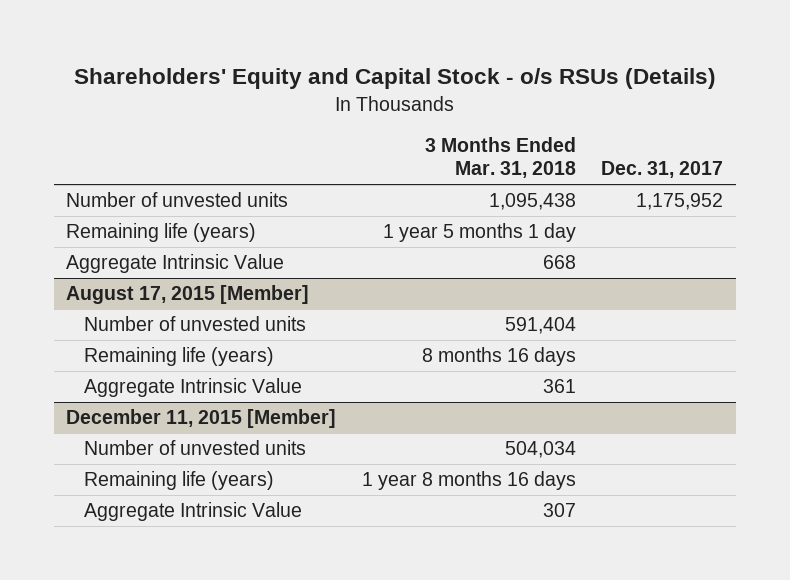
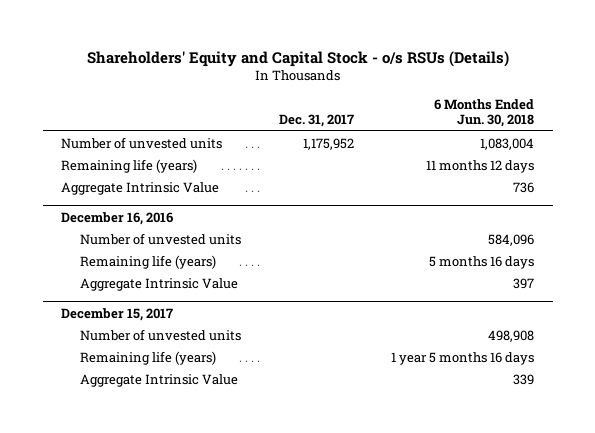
[424,137,576,179] 3 Months Ended Mar. 31, 2018 -> none
none -> [433,98,534,128] 6 Months Ended Jun. 30, 2018
[66,285,310,305] August 17, 2015 [Member] -> [61,211,174,225] December 16, 2016
[66,409,337,429] December 11, 2015 [Member] -> [61,307,174,321] December 15, 2017

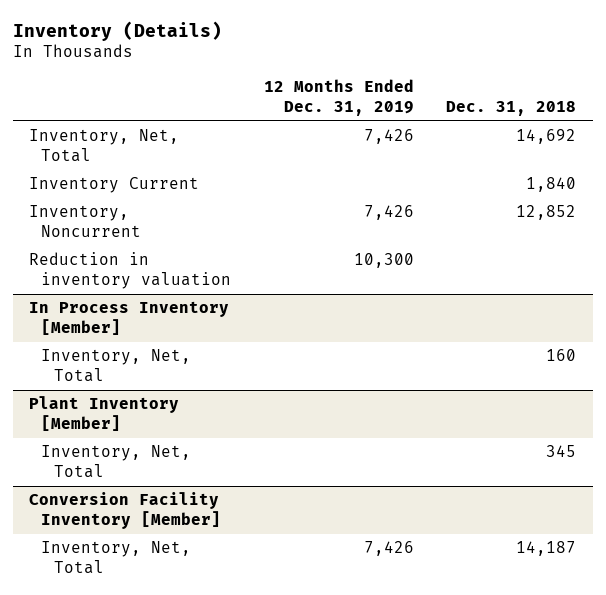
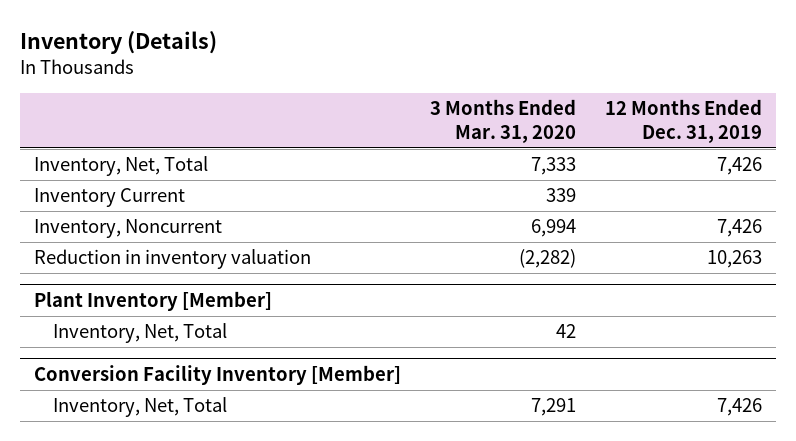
[446,101,577,117] Dec. 31, 2018 -> none
none -> [430,99,577,143] 3 Months Ended Mar. 31, 2020
[29,301,230,336] In Process Inventory [Member] -> none
[41,349,192,383] Inventory, Net, Total -> none
[353,253,414,269] 10,300 -> [706,250,762,269] 10,263

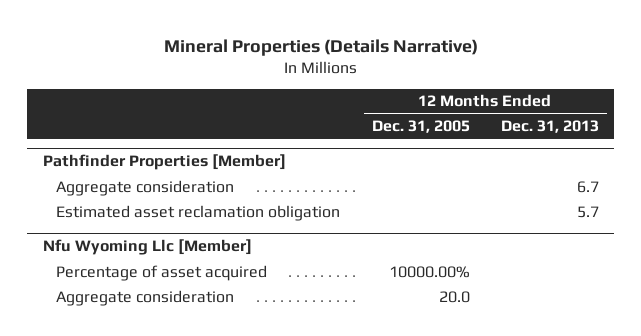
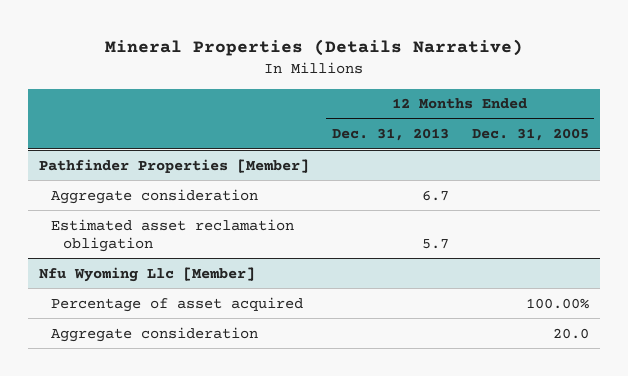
[388,265,470,278] 10000.00% -> [525,297,589,309] 100.00%

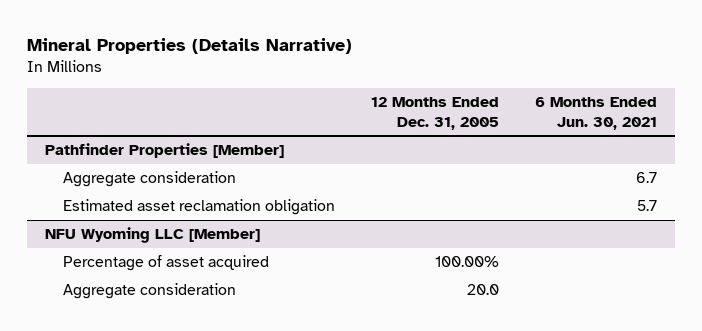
[331,128,449,142] Dec. 31, 2013 -> none
none -> [535,97,658,130] 6 Months Ended Jun. 30, 2021
[39,266,256,282] Nfu Wyoming Llc [Member] -> [44,227,260,244] NFU Wyoming LLC [Member]

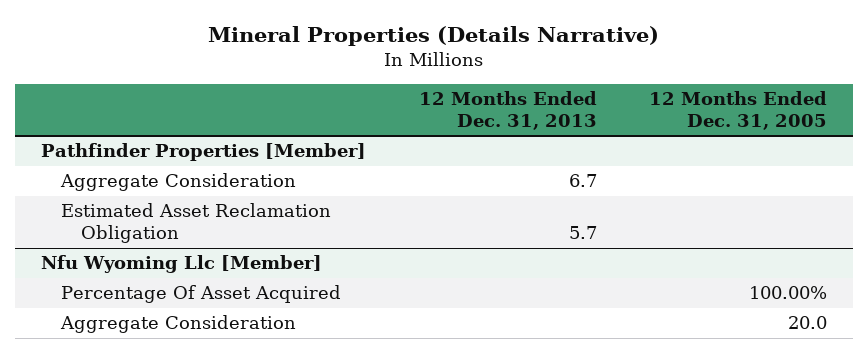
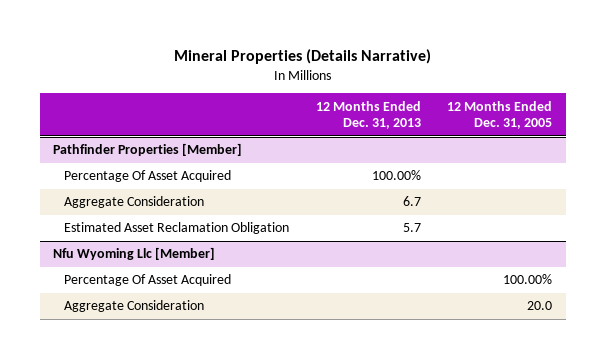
none -> [64,170,232,183] Percentage Of Asset Acquired

